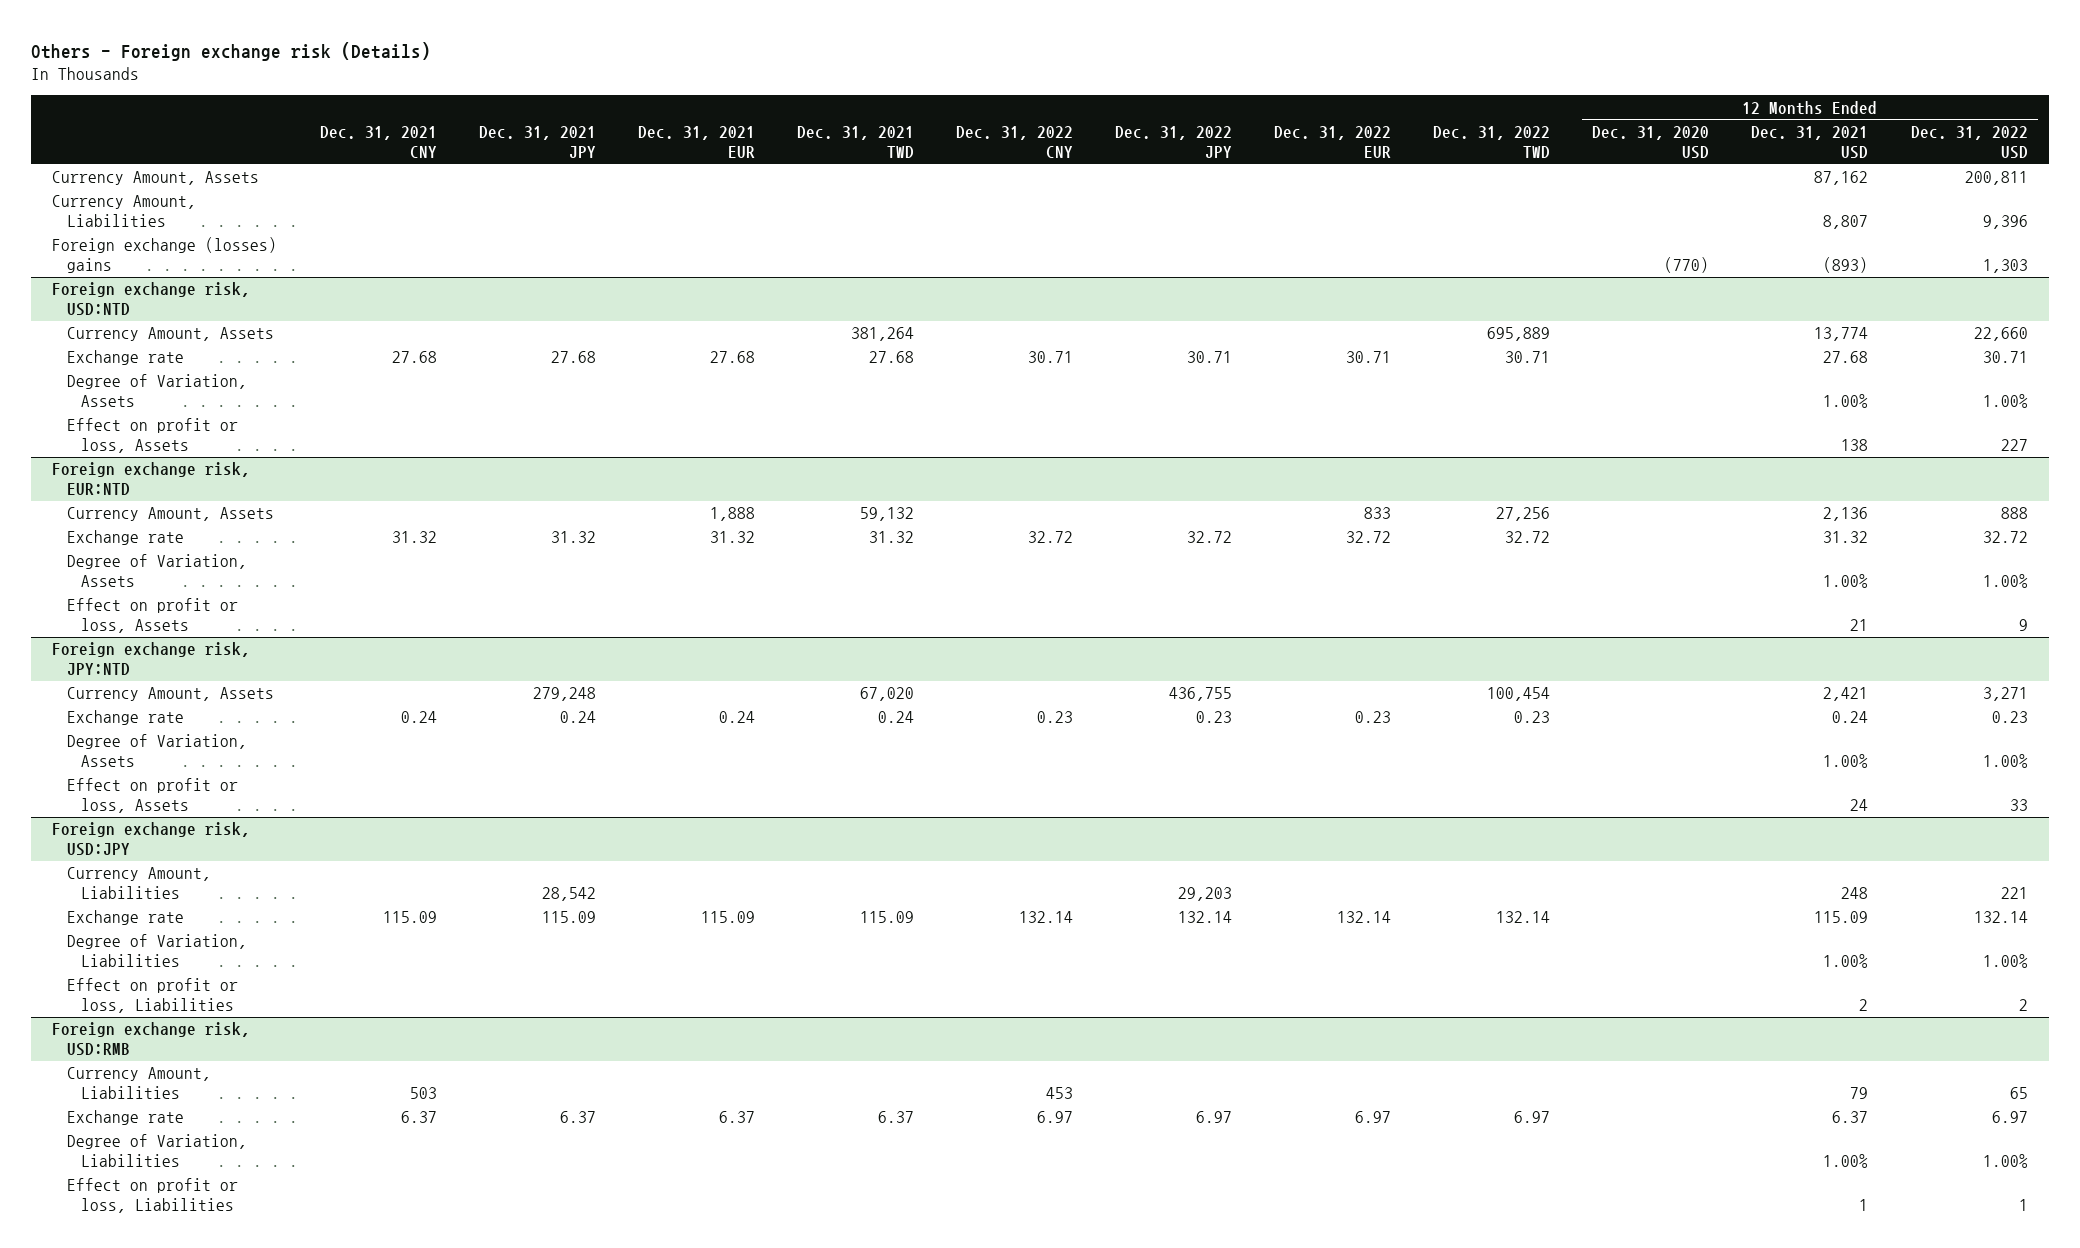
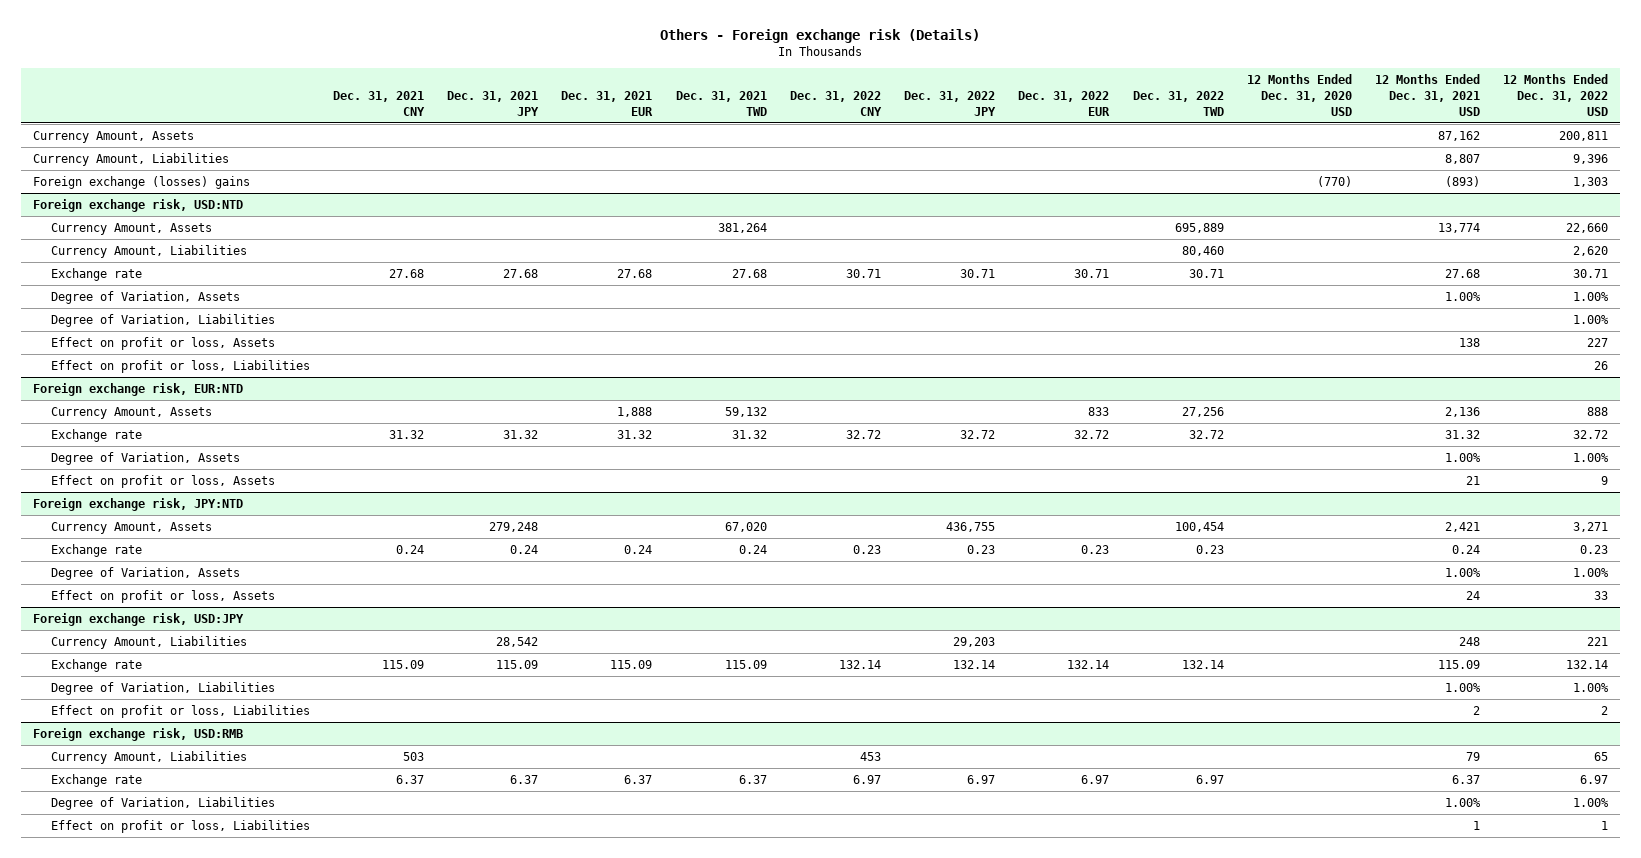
none -> [50,245,247,259] Currency Amount, Liabilities
none -> [50,314,275,328] Degree of Variation, Liabilities
none -> [50,360,310,374] Effect on profit or loss, Liabilities

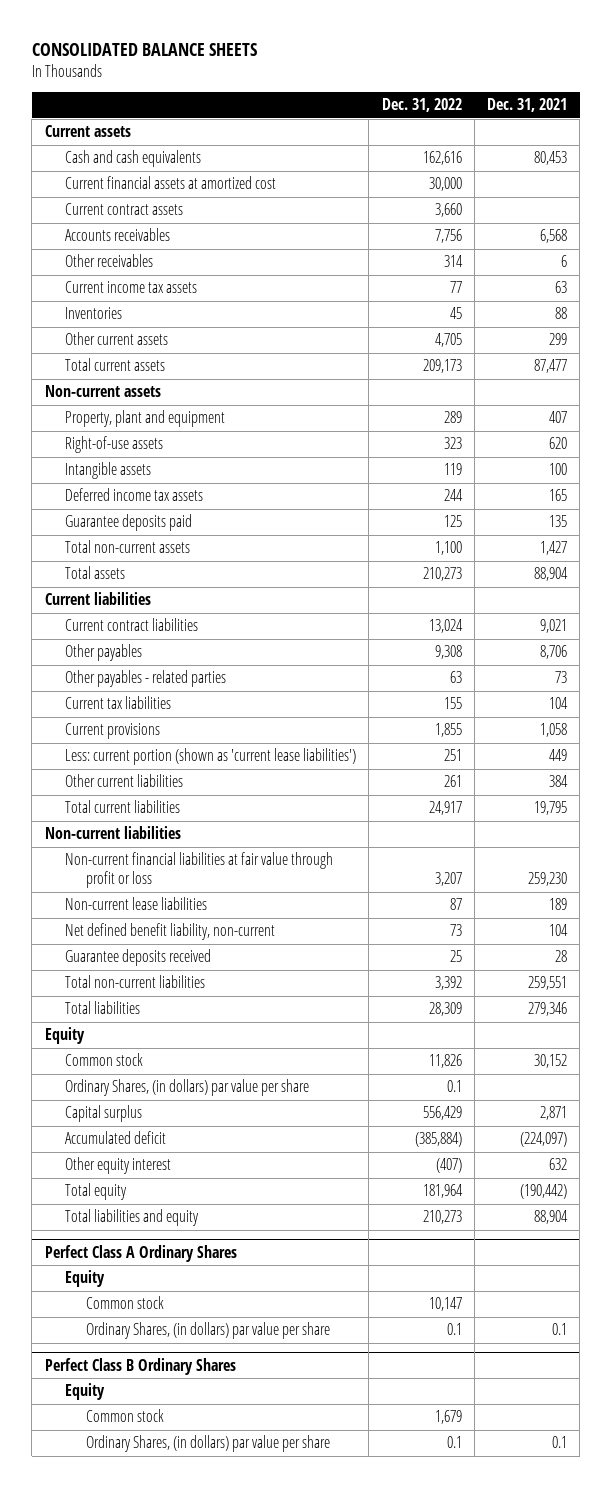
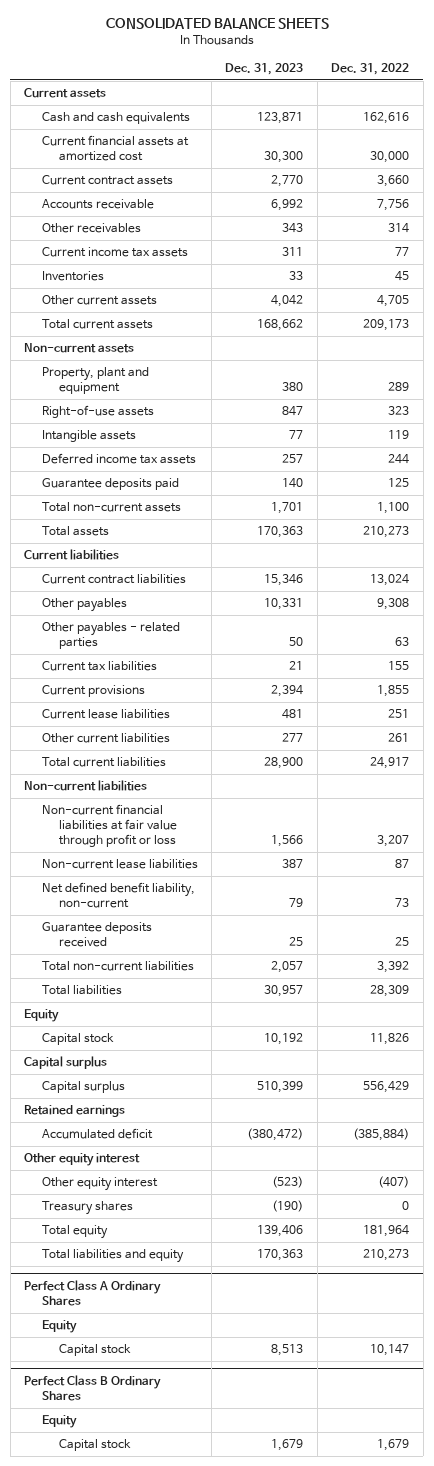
[486,98,567,113] Dec. 31, 2021 -> none
none -> [225,62,304,75] Dec. 31, 2023
[65,228,171,242] Accounts receivables -> [41,199,154,210] Accounts receivable
[65,748,357,766] Less: current portion (shown as 'current lease liabilities') -> [41,709,170,720] Current lease liabilities
[65,1079,310,1097] Ordinary Shares, (in dollars) par value per share -> none
[65,1053,144,1067] Common stock -> [41,1033,114,1046] Capital stock
none -> [24,1056,108,1070] Capital surplus
none -> [24,1105,126,1118] Retained earnings
none -> [24,1153,141,1167] Other equity interest
none -> [41,1201,133,1216] Treasury shares
[85,1322,330,1340] Ordinary Shares, (in dollars) par value per share -> none
[85,1296,164,1310] Common stock -> [58,1344,131,1357] Capital stock
[85,1435,330,1453] Ordinary Shares, (in dollars) par value per share -> none
[85,1409,164,1423] Common stock -> [58,1439,131,1452] Capital stock

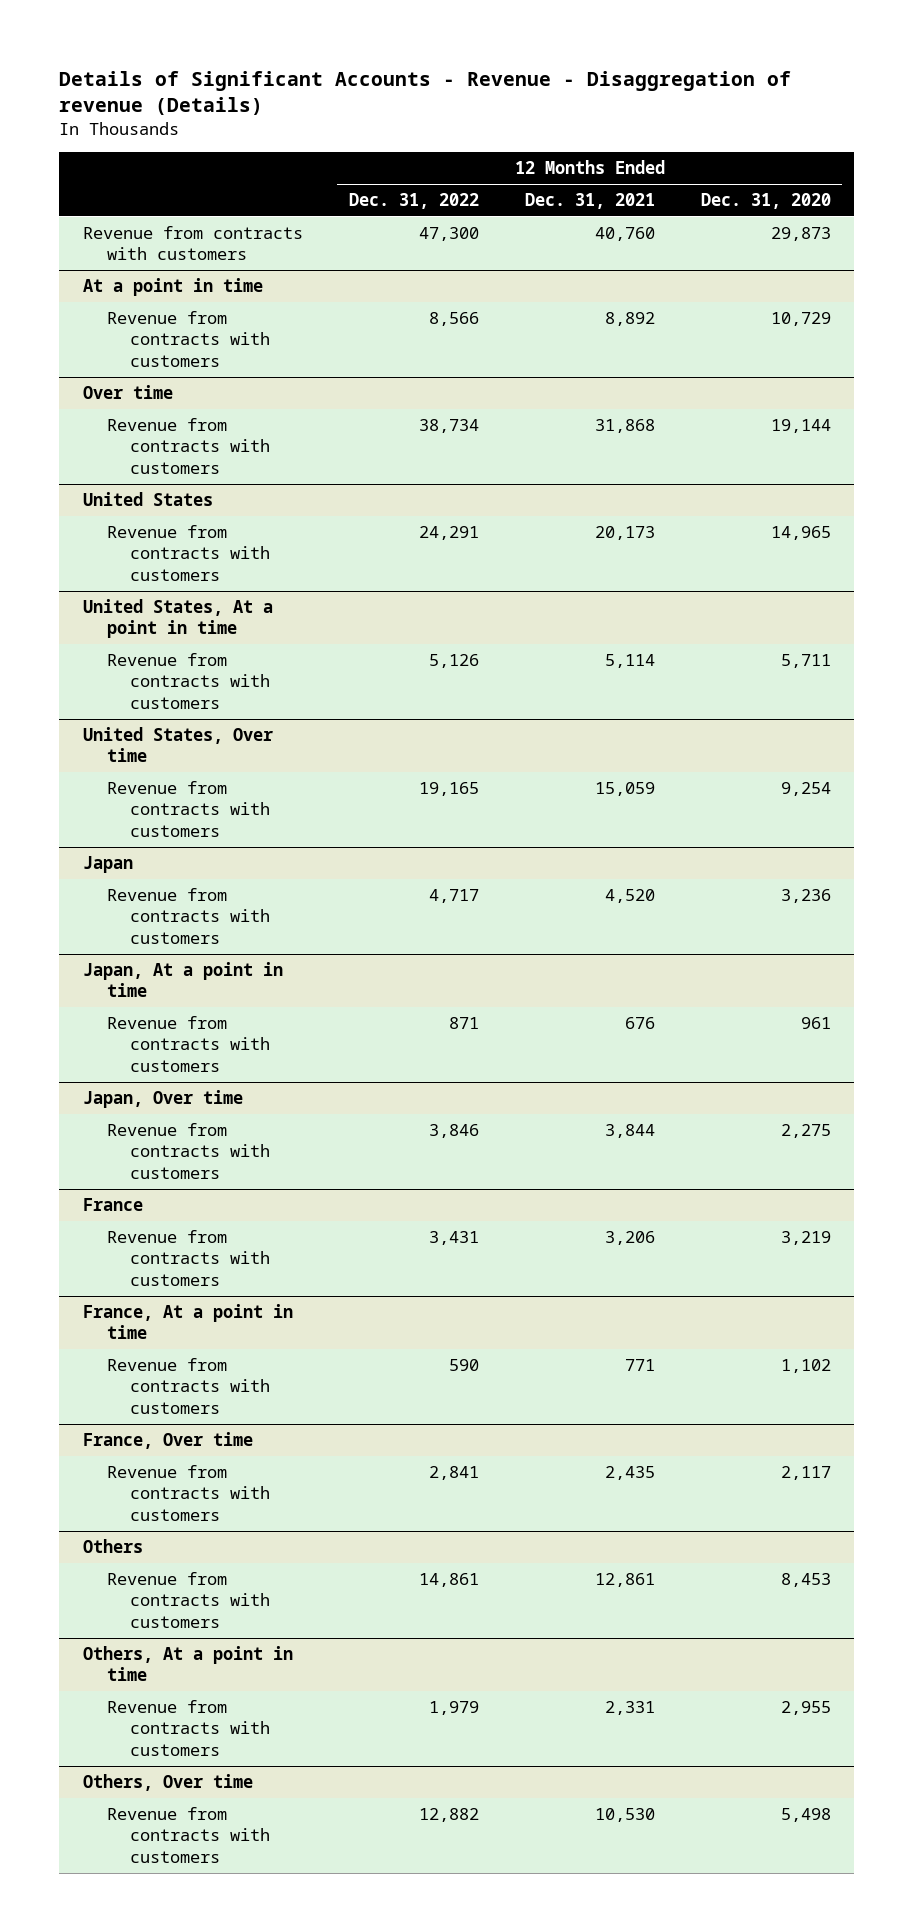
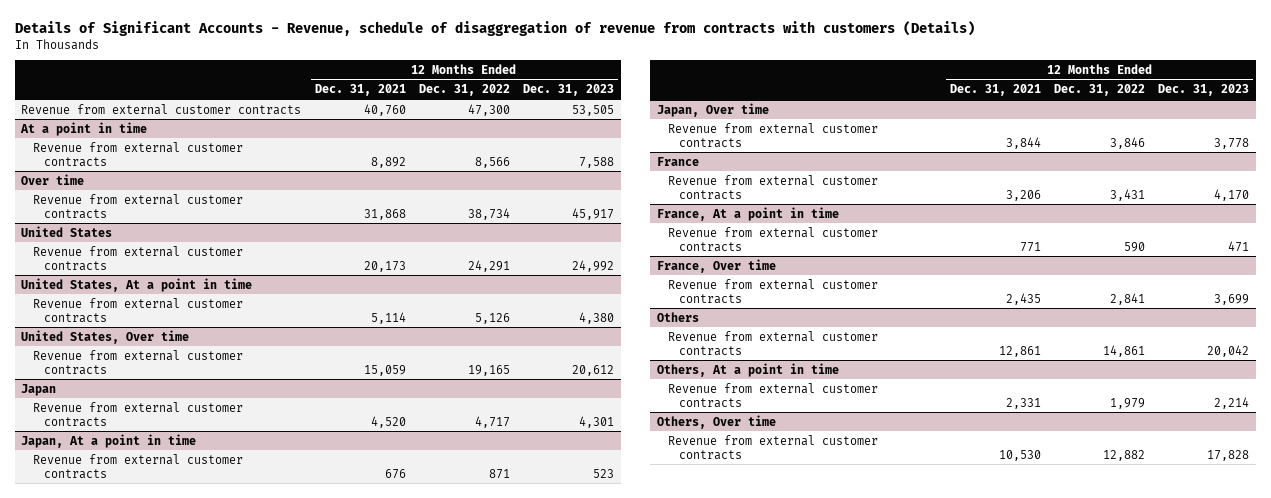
[59,70,792,116] Details of Significant Accounts - Revenue - Disaggregation of revenue (Details) -> [14,20,975,36] Details of Significant Accounts - Revenue, schedule of disaggregation of revenue from contracts with customers (Details)
[700,193,831,210] Dec. 31, 2020 -> none
none -> [523,84,615,97] Dec. 31, 2023
[82,226,303,261] Revenue from contracts with customers -> [21,103,302,115] Revenue from external customer contracts
[106,311,271,367] Revenue from contracts with customers -> [32,141,243,167] Revenue from external customer contracts
[106,418,271,474] Revenue from contracts with customers -> [32,193,243,219] Revenue from external customer contracts
[106,525,271,581] Revenue from contracts with customers -> [32,245,243,271] Revenue from external customer contracts
[106,653,271,709] Revenue from contracts with customers -> [32,297,243,323] Revenue from external customer contracts
[106,781,271,837] Revenue from contracts with customers -> [32,349,243,375] Revenue from external customer contracts
[106,888,271,944] Revenue from contracts with customers -> [32,401,243,427] Revenue from external customer contracts
[106,1016,271,1072] Revenue from contracts with customers -> [32,453,243,479] Revenue from external customer contracts
[106,1123,271,1179] Revenue from contracts with customers -> [667,122,878,148] Revenue from external customer contracts
[106,1230,271,1286] Revenue from contracts with customers -> [667,174,878,200] Revenue from external customer contracts
[106,1358,271,1414] Revenue from contracts with customers -> [667,226,878,252] Revenue from external customer contracts
[106,1465,271,1521] Revenue from contracts with customers -> [667,278,878,304] Revenue from external customer contracts
[106,1572,271,1628] Revenue from contracts with customers -> [667,330,878,356] Revenue from external customer contracts
[106,1700,271,1756] Revenue from contracts with customers -> [667,382,878,408] Revenue from external customer contracts
[106,1807,271,1863] Revenue from contracts with customers -> [667,434,878,460] Revenue from external customer contracts

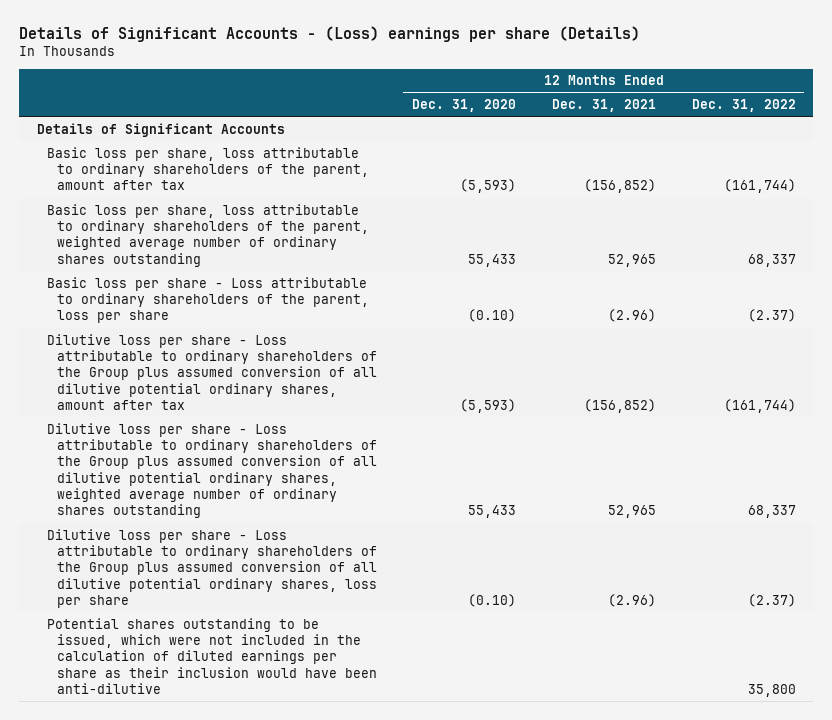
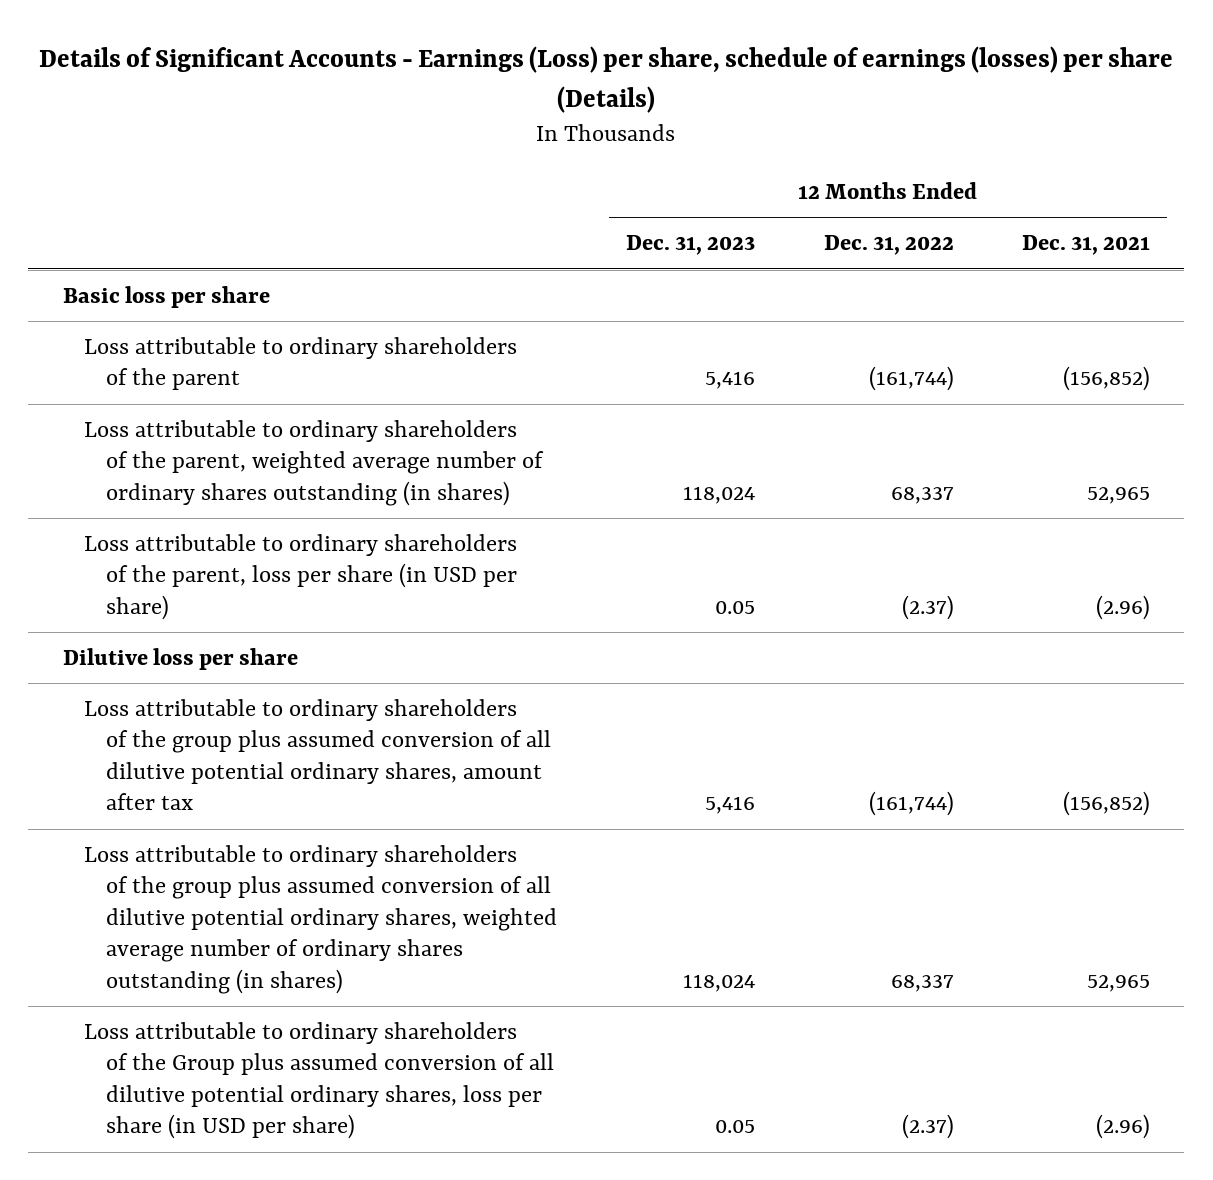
[19,25,641,42] Details of Significant Accounts - (Loss) earnings per share (Details) -> [39,46,1174,113] Details of Significant Accounts - Earnings (Loss) per share, schedule of earnings (losses) per share (Details)
[412,99,517,113] Dec. 31, 2020 -> none
none -> [625,235,755,256] Dec. 31, 2023
[36,122,285,137] Details of Significant Accounts -> none
[46,617,377,694] Potential shares outstanding to be issued, which were not included in the calculation of diluted earnings per share as their inclusion would have been anti-dilutive -> none
none -> [62,285,270,308] Basic loss per share
[46,146,369,191] Basic loss per share, loss attributable to ordinary shareholders of the parent, amount after tax -> [84,336,518,391] Loss attributable to ordinary shareholders of the parent
[46,203,369,267] Basic loss per share, loss attributable to ordinary shareholders of the parent, weighted average number of ordinary shares outstanding -> [84,419,545,506] Loss attributable to ordinary shareholders of the parent, weighted average number of ordinary shares outstanding (in shares)
[46,276,369,324] Basic loss per share - Loss attributable to ordinary shareholders of the parent, loss per share -> [84,533,518,620] Loss attributable to ordinary shareholders of the parent, loss per share (in USD per share)
none -> [62,647,298,670] Dilutive loss per share
[46,333,377,410] Dilutive loss per share - Loss attributable to ordinary shareholders of the Group plus assumed conversion of all dilutive potential ordinary shares, amount after tax -> [84,698,552,811] Loss attributable to ordinary shareholders of the group plus assumed conversion of all dilutive potential ordinary shares, amount after tax
[46,422,377,519] Dilutive loss per share - Loss attributable to ordinary shareholders of the Group plus assumed conversion of all dilutive potential ordinary shares, weighted average number of ordinary shares outstanding -> [84,844,558,994] Loss attributable to ordinary shareholders of the group plus assumed conversion of all dilutive potential ordinary shares, weighted average number of ordinary shares outstanding (in shares)
[46,528,377,608] Dilutive loss per share - Loss attributable to ordinary shareholders of the Group plus assumed conversion of all dilutive potential ordinary shares, loss per share -> [84,1021,555,1140] Loss attributable to ordinary shareholders of the Group plus assumed conversion of all dilutive potential ordinary shares, loss per share (in USD per share)

